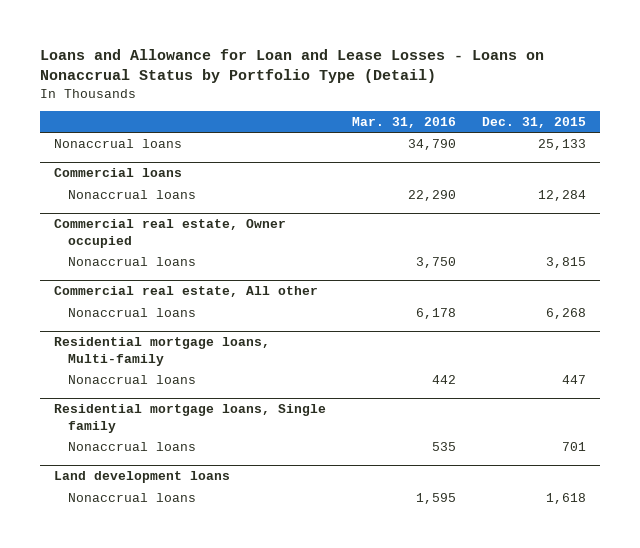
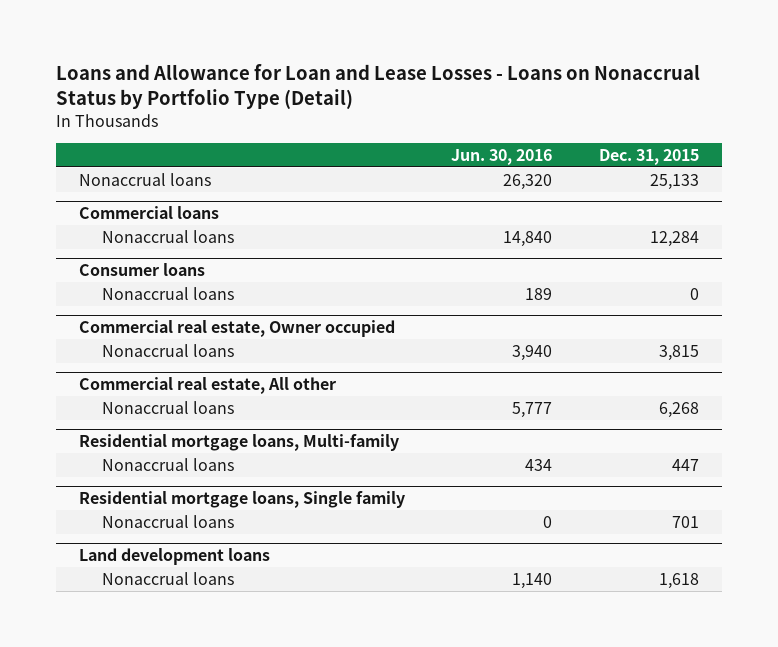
[351,116,456,128] Mar. 31, 2016 -> none
none -> [451,148,553,165] Jun. 30, 2016
none -> [78,263,205,277] Consumer loans
none -> [101,286,234,300] Nonaccrual loans

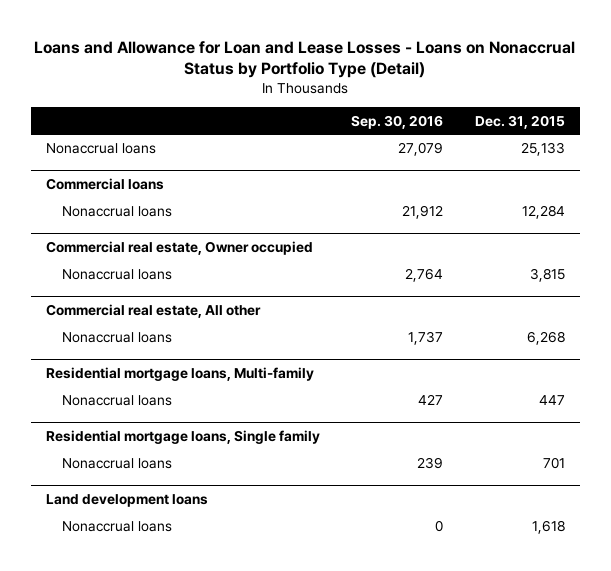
[451,148,553,165] Jun. 30, 2016 -> none
none -> [351,114,444,129] Sep. 30, 2016
[78,263,205,277] Consumer loans -> none
[101,286,234,300] Nonaccrual loans -> none

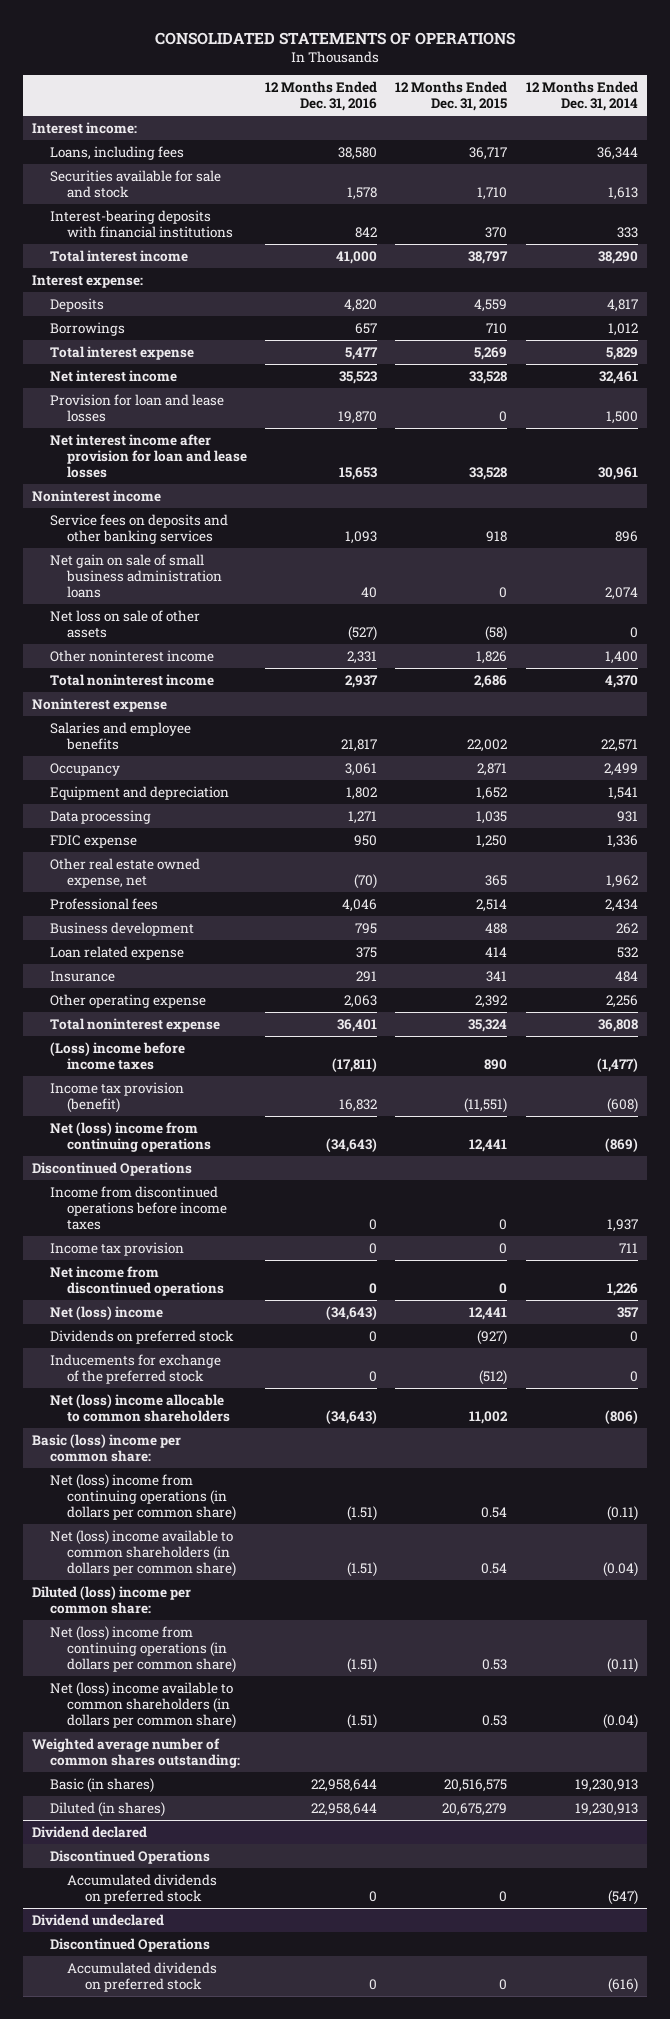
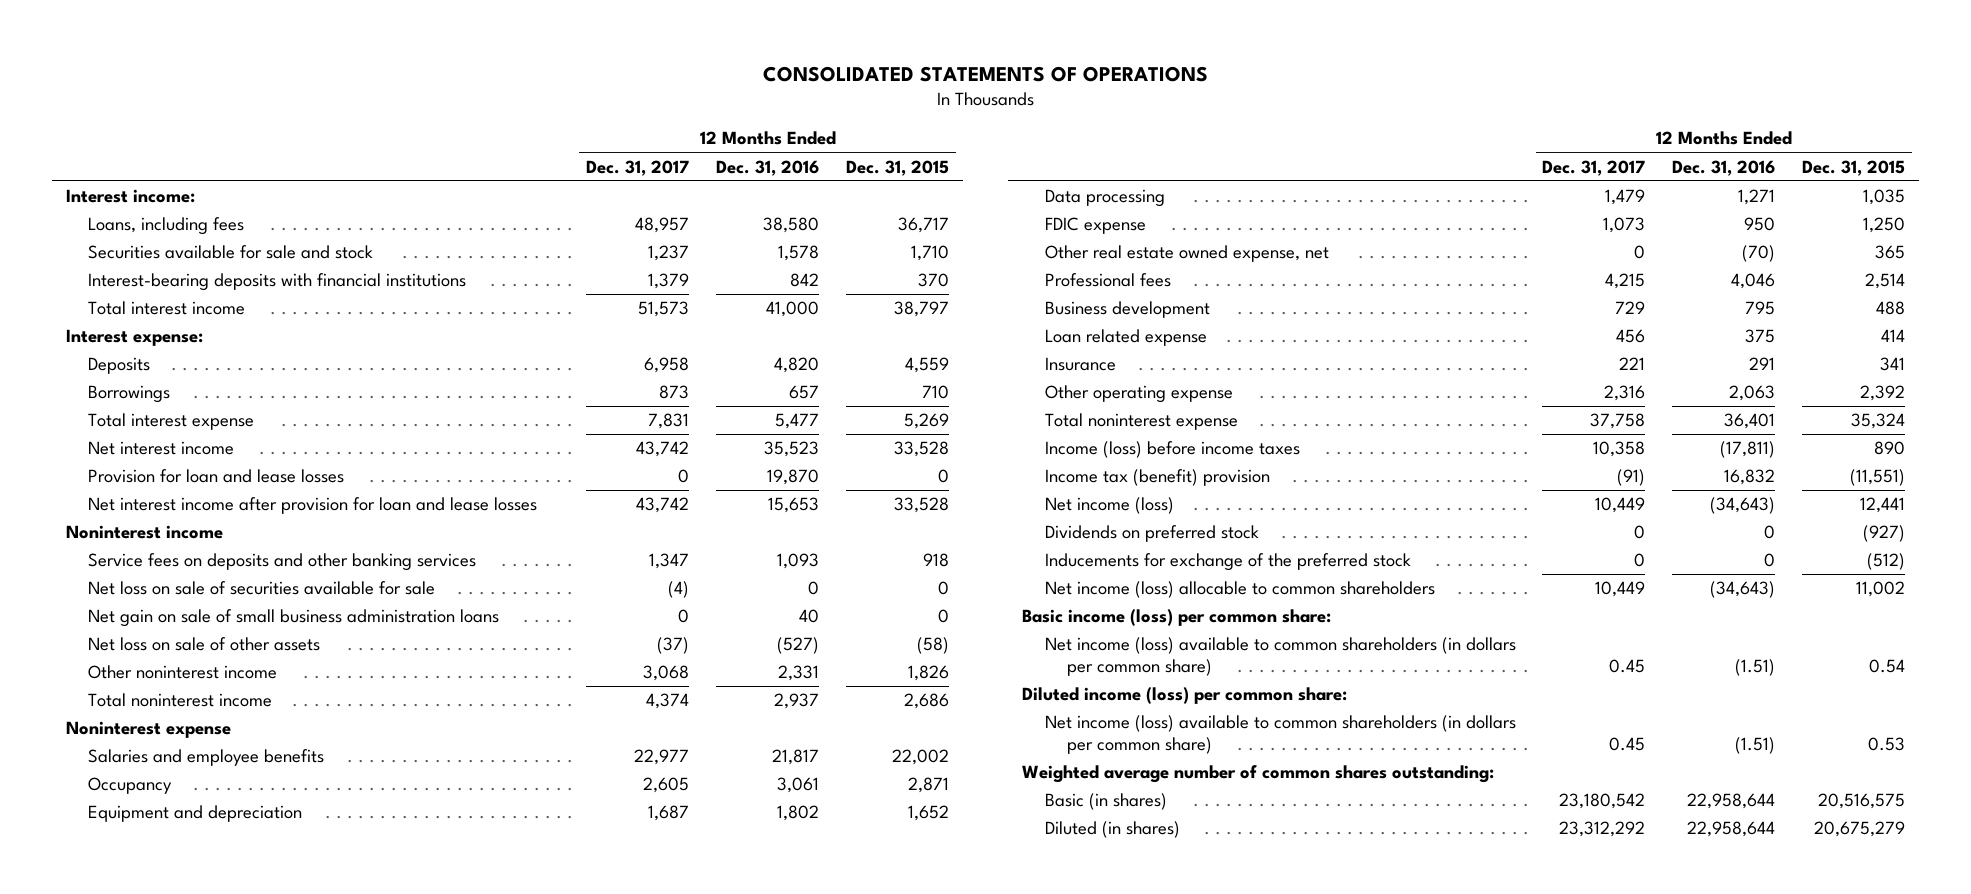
[525,80,638,112] 12 Months Ended Dec. 31, 2014 -> none
none -> [586,159,690,176] Dec. 31, 2017
none -> [88,581,436,596] Net loss on sale of securities available for sale
[49,1121,212,1152] Net (loss) income from continuing operations -> none
[32,1161,193,1176] Discontinued Operations -> none
[49,1185,228,1230] Income from discontinued operations before income taxes -> none
[49,1241,184,1256] Income tax provision -> none
[49,1265,225,1296] Net income from discontinued operations -> none
[49,1041,185,1070] (Loss) income before income taxes -> [1044,441,1300,459] Income (loss) before income taxes
[49,1081,184,1113] Income tax provision (benefit) -> [1044,469,1270,487] Income tax (benefit) provision
[49,1305,163,1320] Net (loss) income -> [1044,497,1174,515] Net income (loss)
[49,1473,237,1521] Net (loss) income from continuing operations (in dollars per common share) -> none
[49,1625,237,1673] Net (loss) income from continuing operations (in dollars per common share) -> none
[49,1393,231,1422] Net (loss) income allocable to common shareholders -> [1044,581,1435,599] Net income (loss) allocable to common shareholders
[32,1433,182,1462] Basic (loss) income per common share: -> [1021,609,1331,627] Basic income (loss) per common share:
[49,1529,237,1577] Net (loss) income available to common shareholders (in dollars per common share) -> [1044,637,1516,676] Net income (loss) available to common shareholders (in dollars per common share)
[32,1585,192,1614] Diluted (loss) income per common share: -> [1021,687,1347,705] Diluted income (loss) per common share:
[49,1681,237,1729] Net (loss) income available to common shareholders (in dollars per common share) -> [1044,715,1516,754] Net income (loss) available to common shareholders (in dollars per common share)
[32,1825,148,1838] Dividend declared -> none
[49,1849,210,1864] Discontinued Operations -> none
[67,1873,218,1904] Accumulated dividends on preferred stock -> none
[32,1913,165,1926] Dividend undeclared -> none
[49,1937,210,1952] Discontinued Operations -> none
[67,1961,218,1992] Accumulated dividends on preferred stock -> none

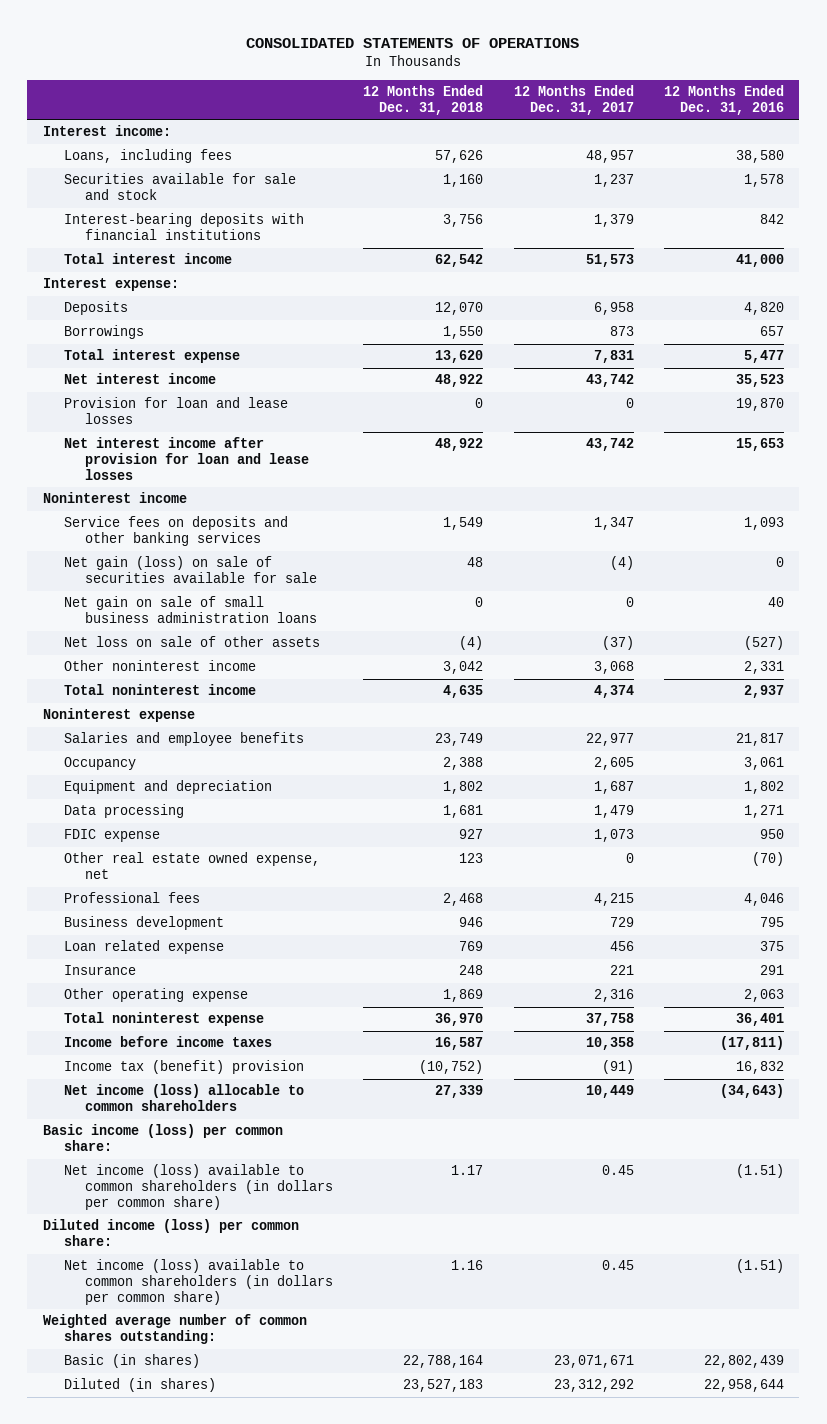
[846,159,950,176] Dec. 31, 2015 -> none
none -> [363,85,484,115] 12 Months Ended Dec. 31, 2018
[88,581,436,596] Net loss on sale of securities available for sale -> [63,556,317,584] Net gain (loss) on sale of securities available for sale
[1044,441,1300,459] Income (loss) before income taxes -> [63,1036,272,1048] Income before income taxes
[1044,497,1174,515] Net income (loss) -> none
[1044,525,1259,543] Dividends on preferred stock -> none
[1044,553,1411,572] Inducements for exchange of the preferred stock -> none
[1559,793,1646,810] 23,180,542 -> [553,1355,634,1369] 23,071,671
[1687,793,1776,810] 22,958,644 -> [704,1355,785,1369] 22,802,439

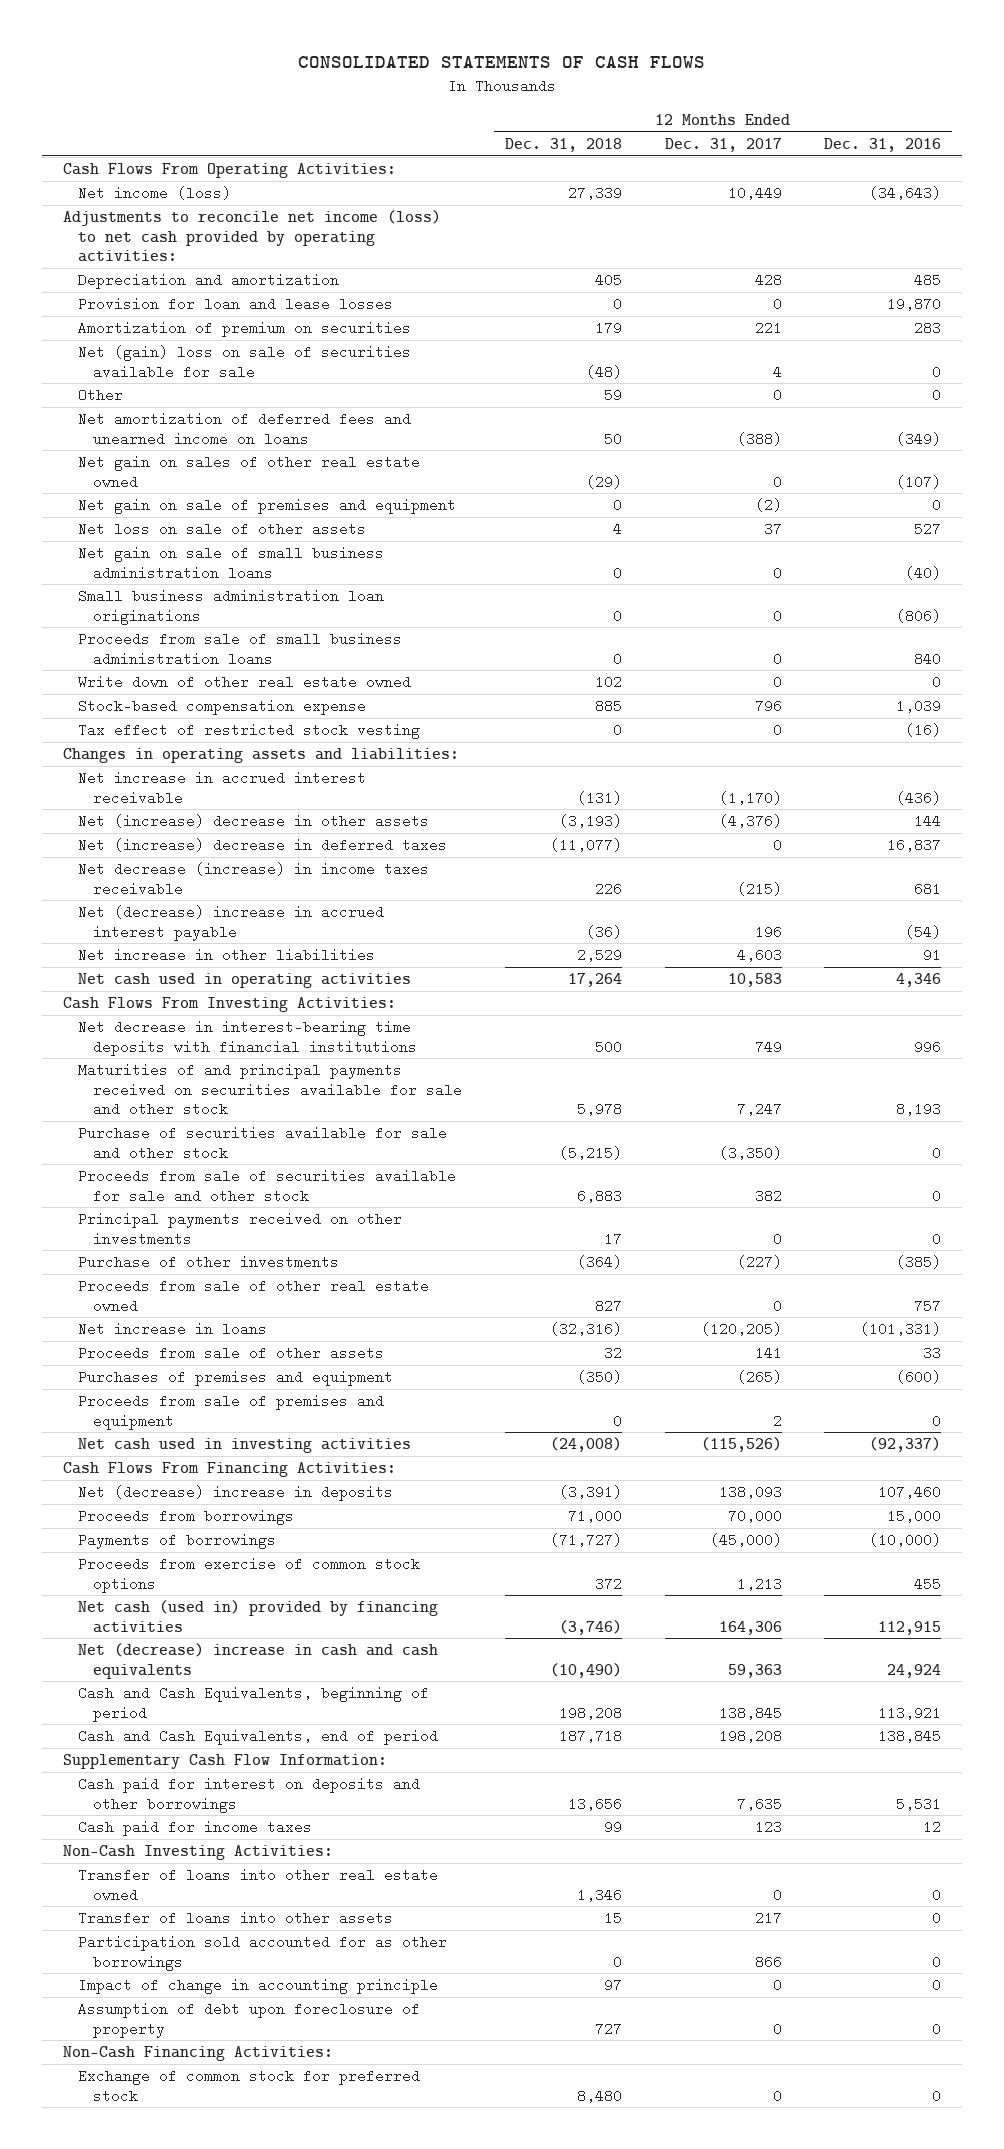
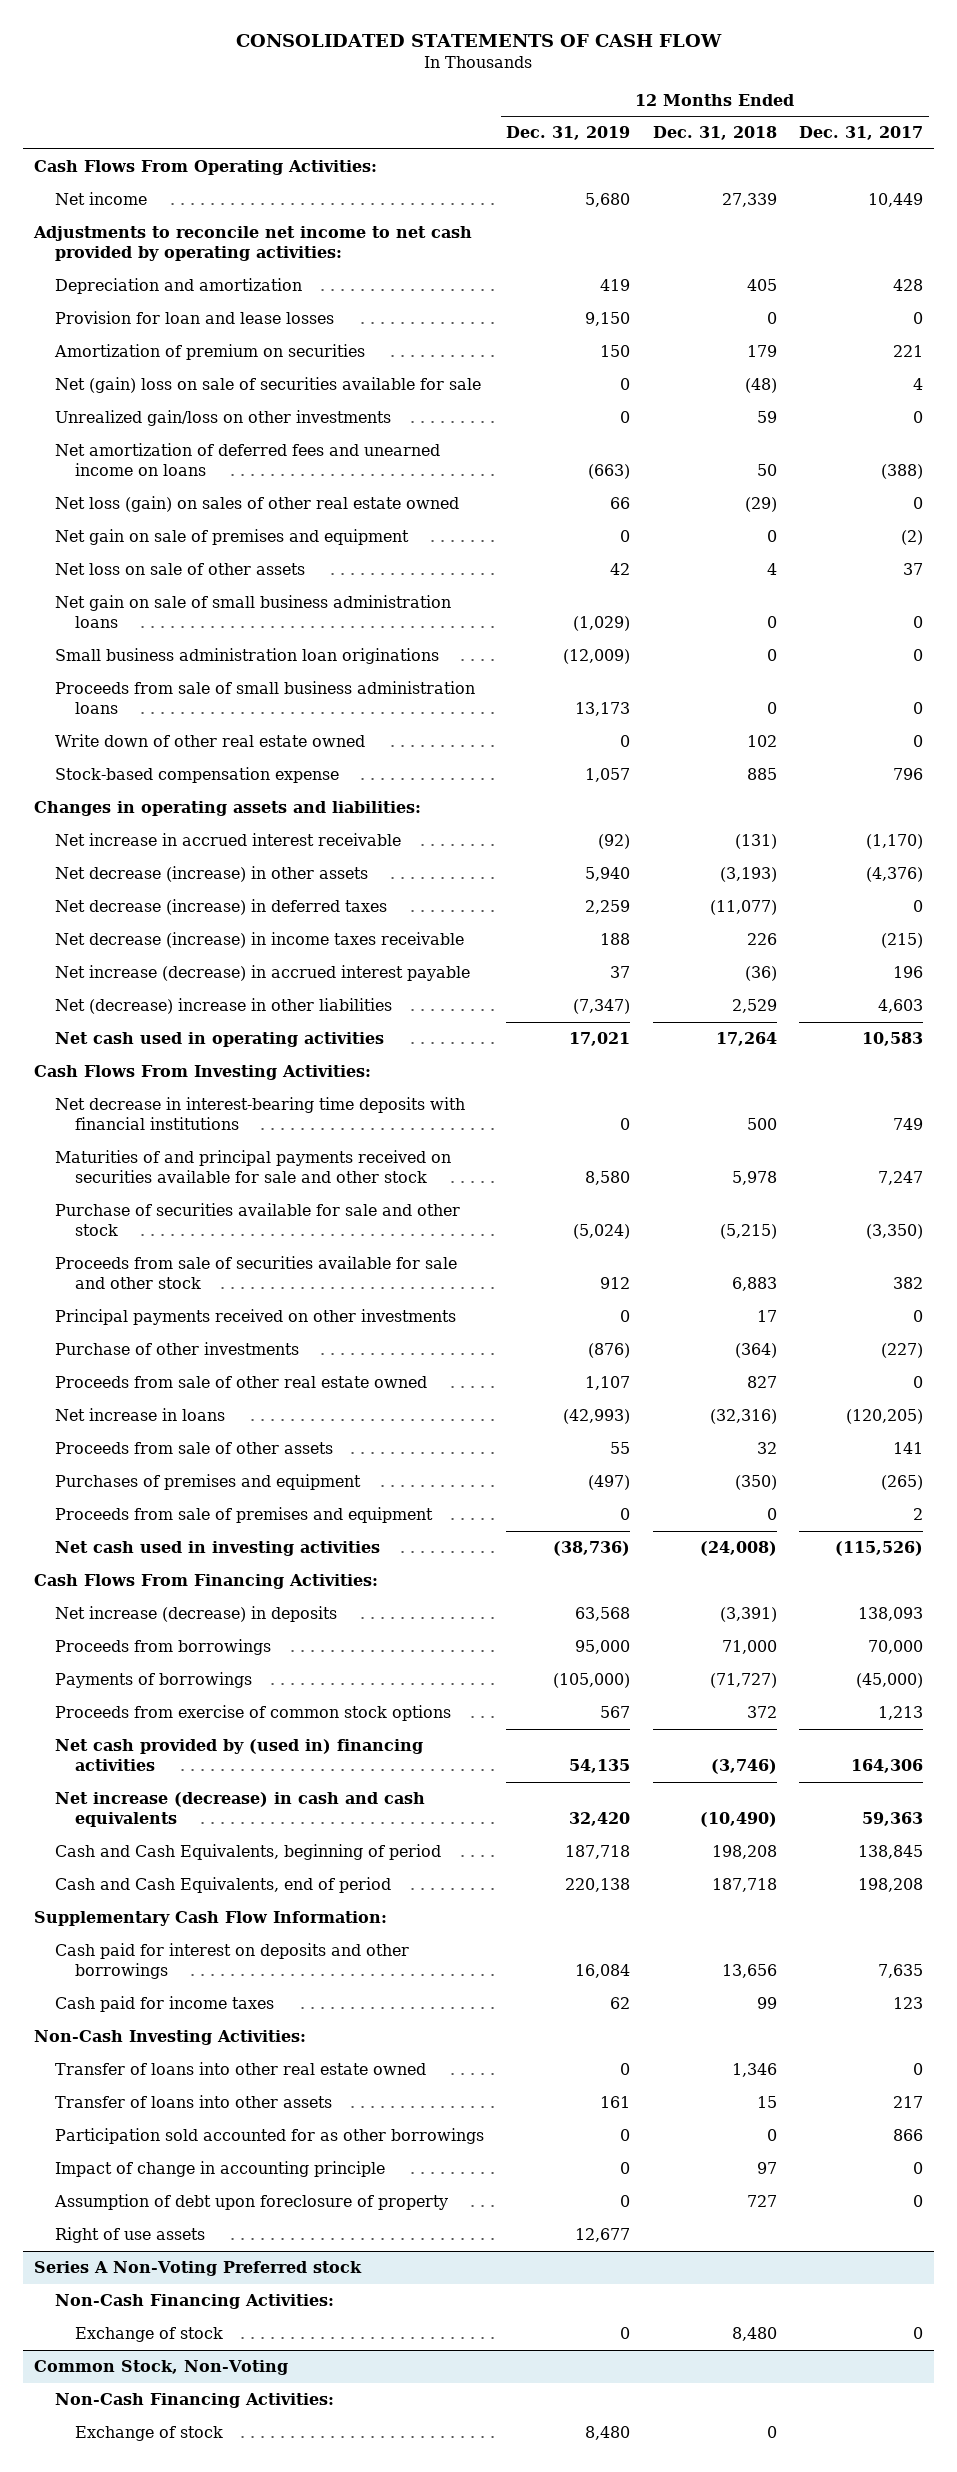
[298,56,706,69] CONSOLIDATED STATEMENTS OF CASH FLOWS -> [236,33,723,47] CONSOLIDATED STATEMENTS OF CASH FLOW
[824,137,942,152] Dec. 31, 2016 -> none
none -> [506,126,631,141] Dec. 31, 2019
[78,186,232,201] Net income (loss) -> [54,192,147,206] Net income
[63,210,442,263] Adjustments to reconcile net income (loss) to net cash provided by operating activities: -> [32,226,472,262] Adjustments to reconcile net income to net cash provided by operating activities:
[78,388,124,403] Other -> none
none -> [54,410,391,427] Unrealized gain/loss on other investments
[78,455,421,489] Net gain on sales of other real estate owned -> [54,496,459,513] Net loss (gain) on sales of other real estate owned
[78,723,421,740] Tax effect of restricted stock vesting -> none
[78,814,430,829] Net (increase) decrease in other assets -> [54,866,368,883] Net decrease (increase) in other assets
[78,838,448,853] Net (increase) decrease in deferred taxes -> [54,899,387,916] Net decrease (increase) in deferred taxes
[78,905,385,941] Net (decrease) increase in accrued interest payable -> [54,965,470,982] Net increase (decrease) in accrued interest payable
[78,948,376,963] Net increase in other liabilities -> [54,998,392,1015] Net (decrease) increase in other liabilities
[78,1485,394,1502] Net (decrease) increase in deposits -> [54,1606,337,1623] Net increase (decrease) in deposits
[78,1600,439,1633] Net cash (used in) provided by financing activities -> [54,1739,423,1772] Net cash provided by (used in) financing activities
[78,1643,439,1679] Net (decrease) increase in cash and cash equivalents -> [54,1792,425,1828] Net increase (decrease) in cash and cash equivalents
none -> [54,2227,205,2244] Right of use assets
none -> [33,2261,362,2277] Series A Non-Voting Preferred stock
[78,2069,421,2103] Exchange of common stock for preferred stock -> [75,2327,224,2343] Exchange of stock
none -> [33,2360,288,2376] Common Stock, Non-Voting
none -> [54,2393,334,2409] Non-Cash Financing Activities:
none -> [75,2426,224,2442] Exchange of stock

